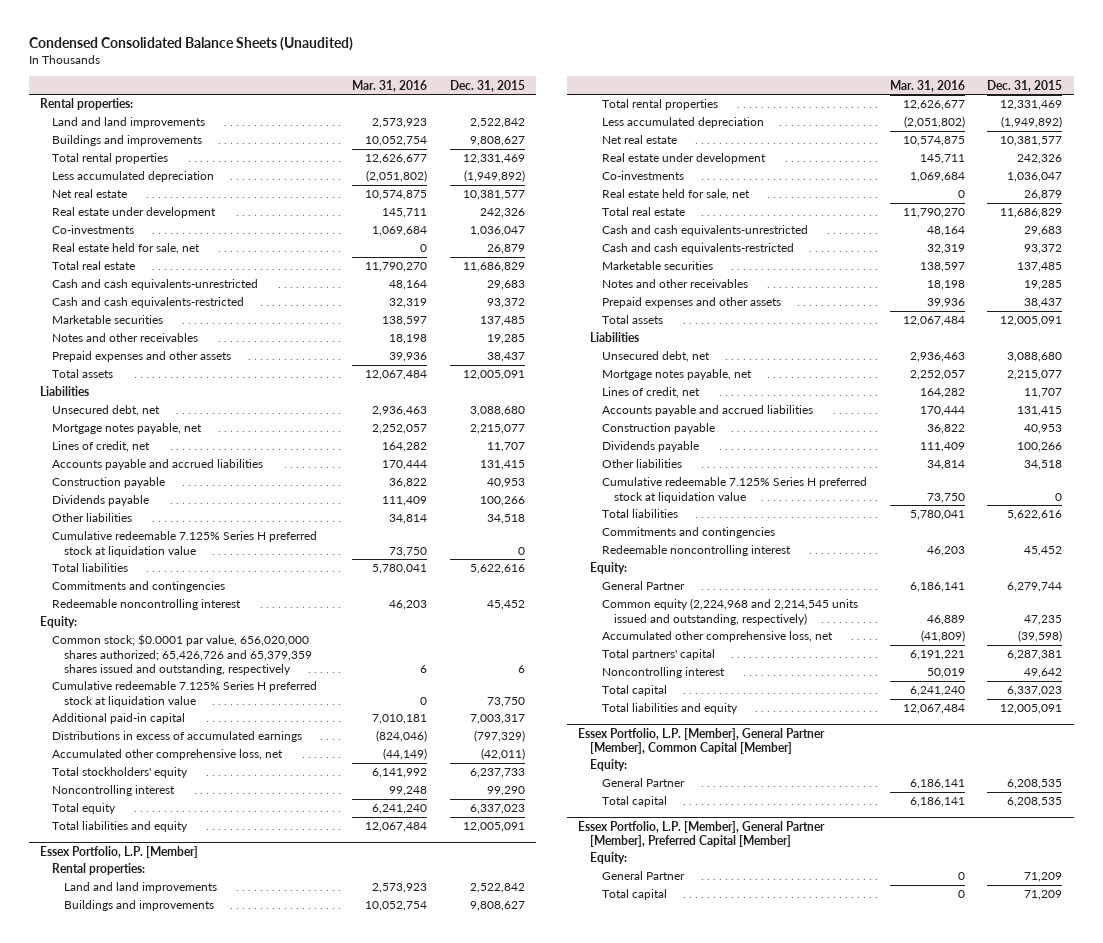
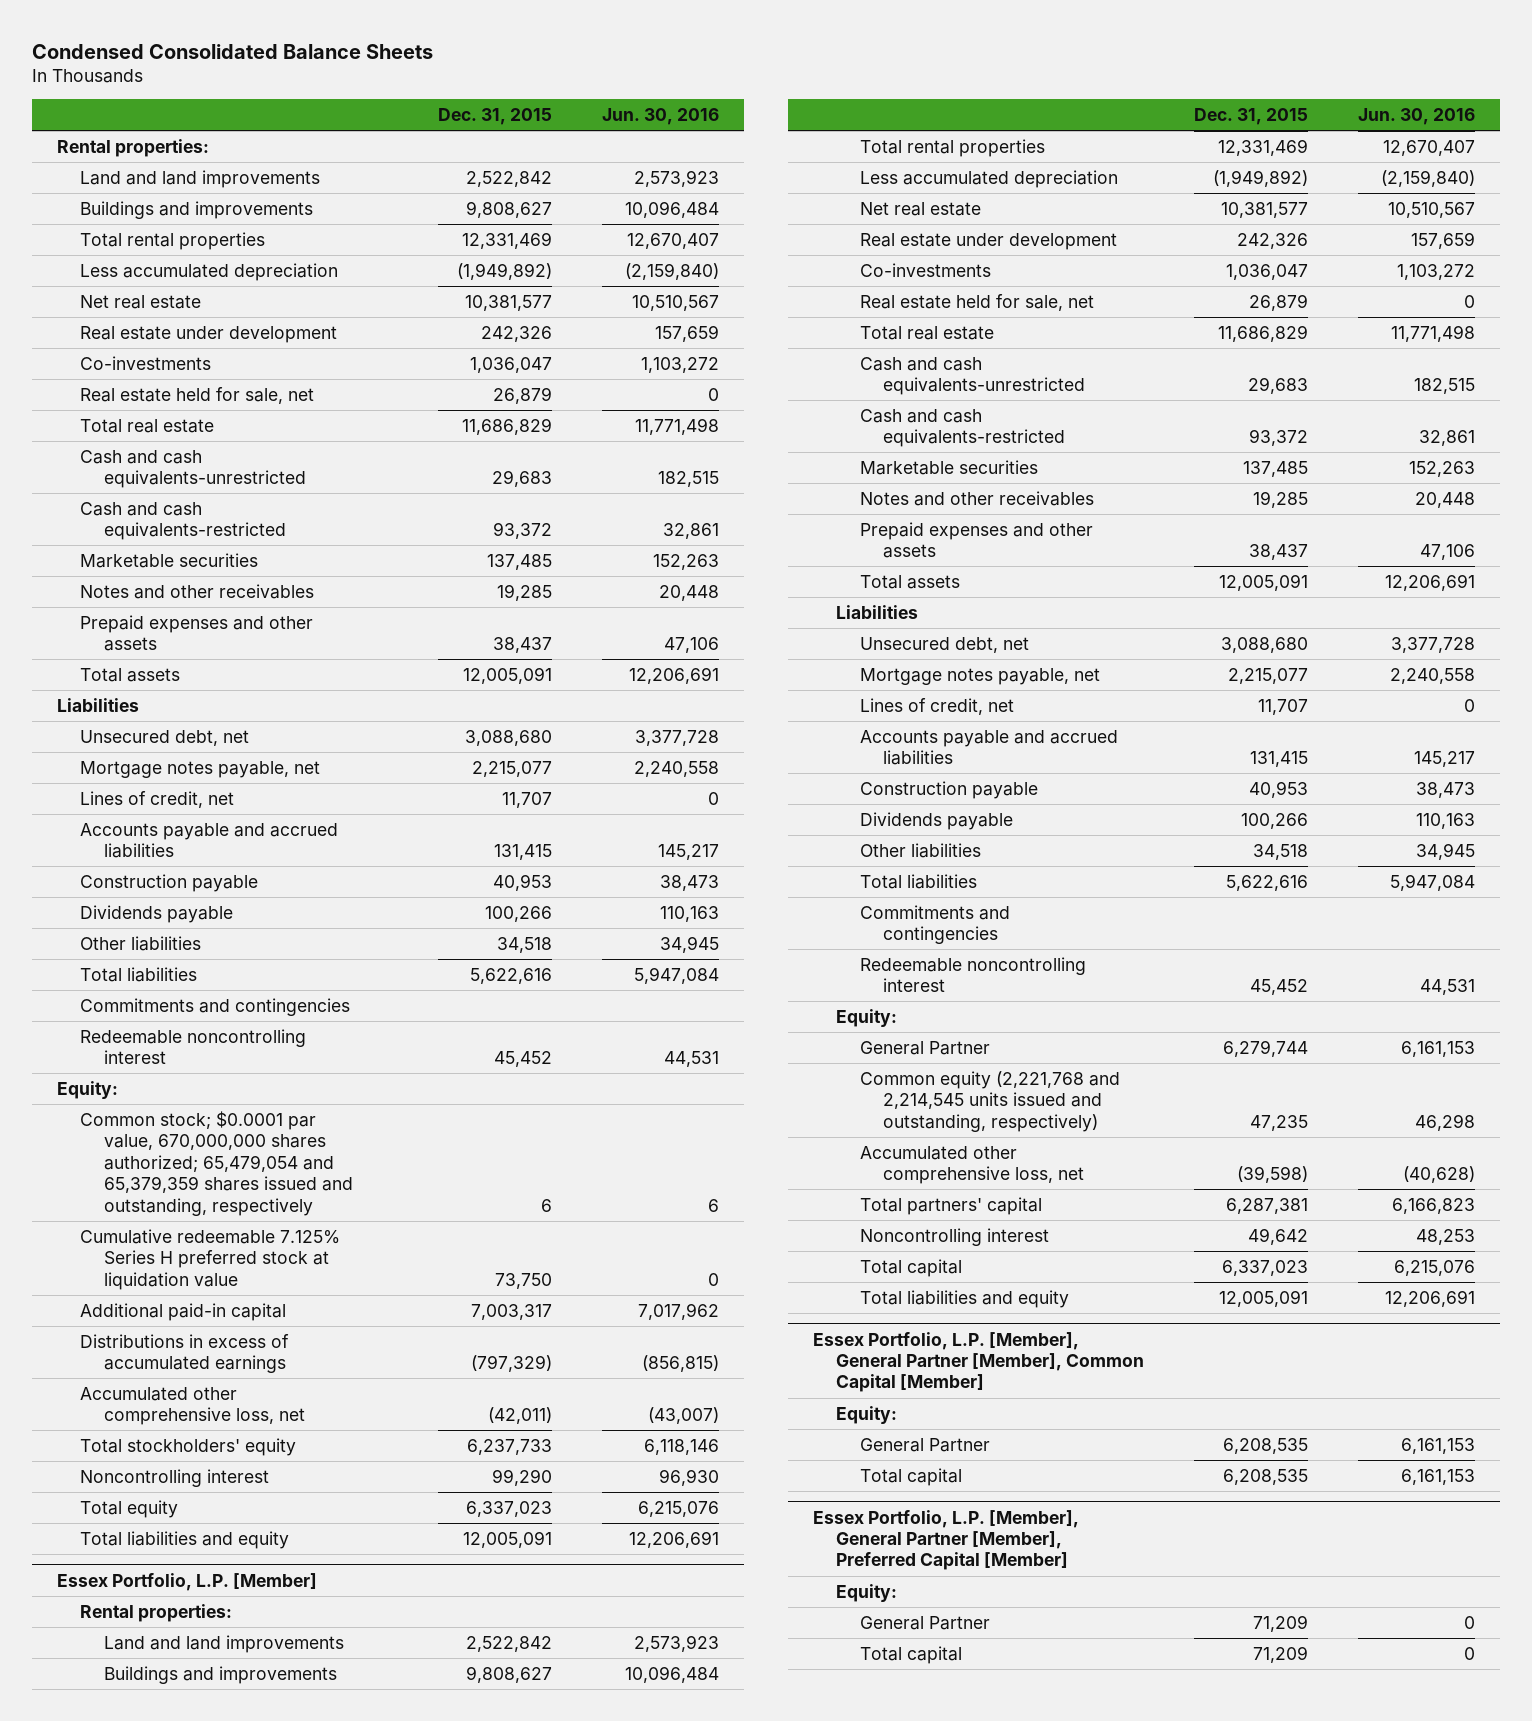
[29,36,354,51] Condensed Consolidated Balance Sheets (Unaudited) -> [31,43,433,59] Condensed Consolidated Balance Sheets
[352,79,428,92] Mar. 31, 2016 -> none
none -> [602,108,720,126] Jun. 30, 2016
[52,531,318,557] Cumulative redeemable 7.125% Series H preferred stock at liquidation value -> none
[52,634,313,675] Common stock; $0.0001 par value, 656,020,000 shares authorized; 65,426,726 and 65,379,359 shares issued and outstanding, respectively -> [80,1110,353,1216] Common stock; $0.0001 par value, 670,000,000 shares authorized; 65,479,054 and 65,379,359 shares issued and outstanding, respectively
[601,477,867,503] Cumulative redeemable 7.125% Series H preferred stock at liquidation value -> none
[601,598,858,625] Common equity (2,224,968 and 2,214,545 units issued and outstanding, respectively) -> [859,1070,1120,1132] Common equity (2,221,768 and 2,214,545 units issued and outstanding, respectively)

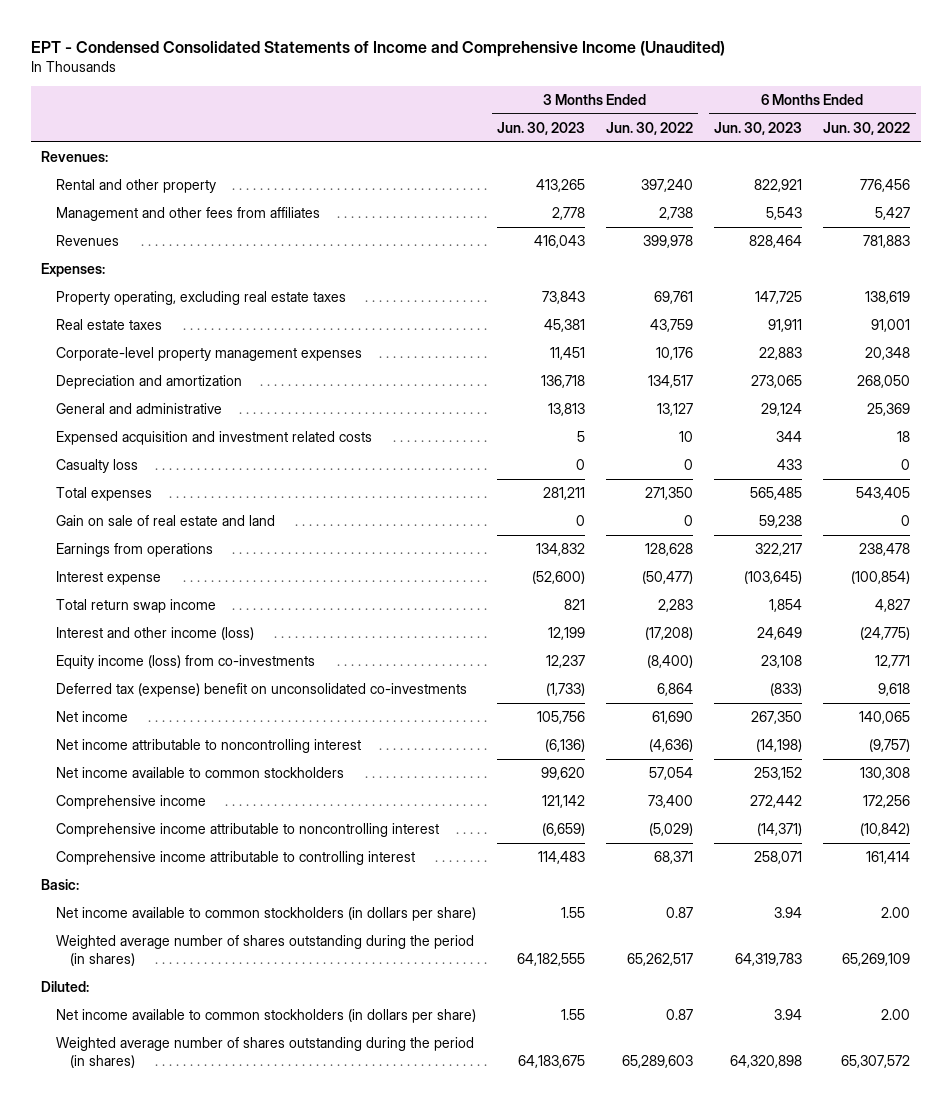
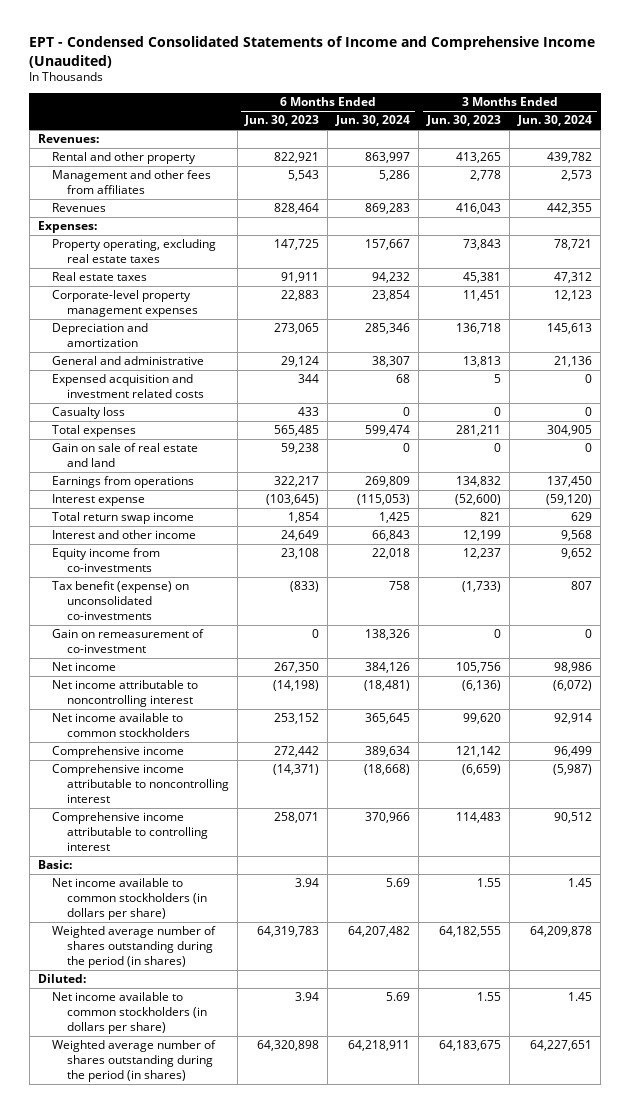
[606,121,694,135] Jun. 30, 2022 -> none
[823,121,911,135] Jun. 30, 2022 -> none
none -> [335,115,411,127] Jun. 30, 2024
none -> [517,115,593,127] Jun. 30, 2024
[55,627,254,641] Interest and other income (loss) -> [52,530,197,540] Interest and other income
[55,655,315,670] Equity income (loss) from co-investments -> [52,548,161,573] Equity income from co-investments
[55,683,467,698] Deferred tax (expense) benefit on unconsolidated co-investments -> [52,581,190,621] Tax benefit (expense) on unconsolidated co-investments
none -> [52,629,205,654] Gain on remeasurement of co-investment

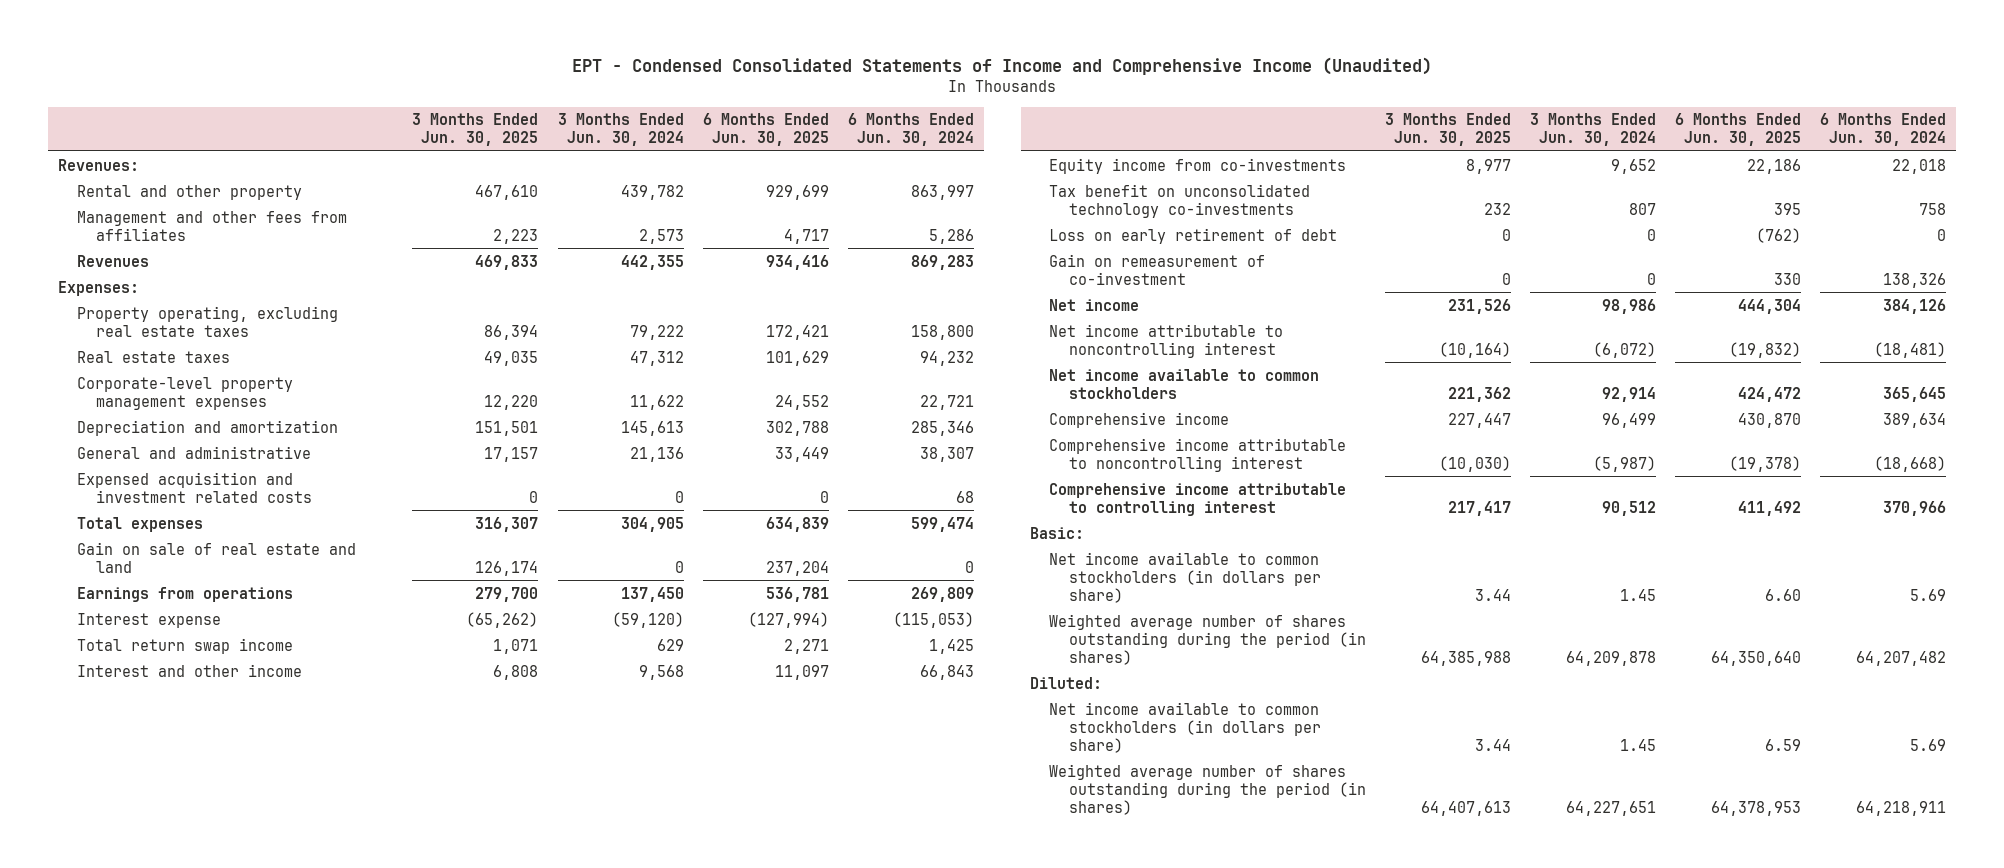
[244,115,320,127] Jun. 30, 2023 -> none
[426,115,502,127] Jun. 30, 2023 -> none
none -> [412,113,539,147] 3 Months Ended Jun. 30, 2025
none -> [702,113,829,147] 6 Months Ended Jun. 30, 2025
[365,239,411,251] 157,667 -> [910,324,974,340] 158,800
[554,239,593,251] 78,721 -> [629,324,684,340] 79,222
[372,290,411,302] 23,854 -> [919,394,974,410] 22,721
[554,290,593,302] 12,123 -> [629,394,684,410] 11,622
[52,407,126,420] Casualty loss -> none
[52,581,190,621] Tax benefit (expense) on unconsolidated co-investments -> [1049,183,1311,218] Tax benefit on unconsolidated technology co-investments
none -> [1049,227,1338,244] Loss on early retirement of debt

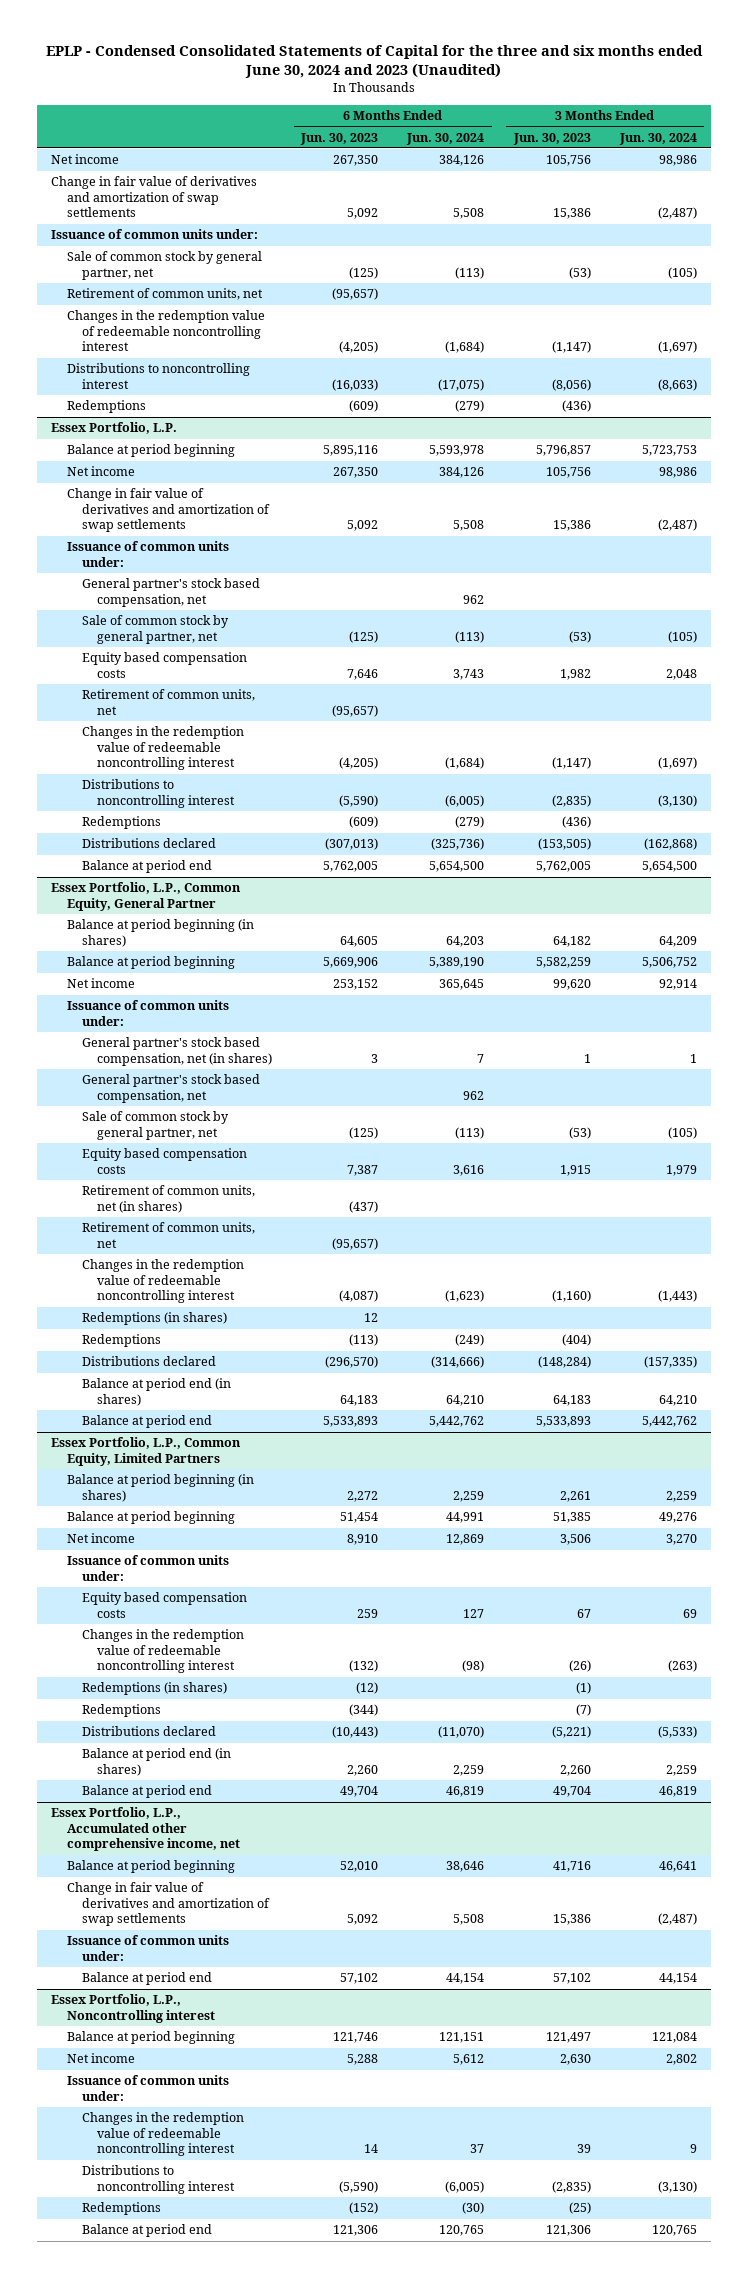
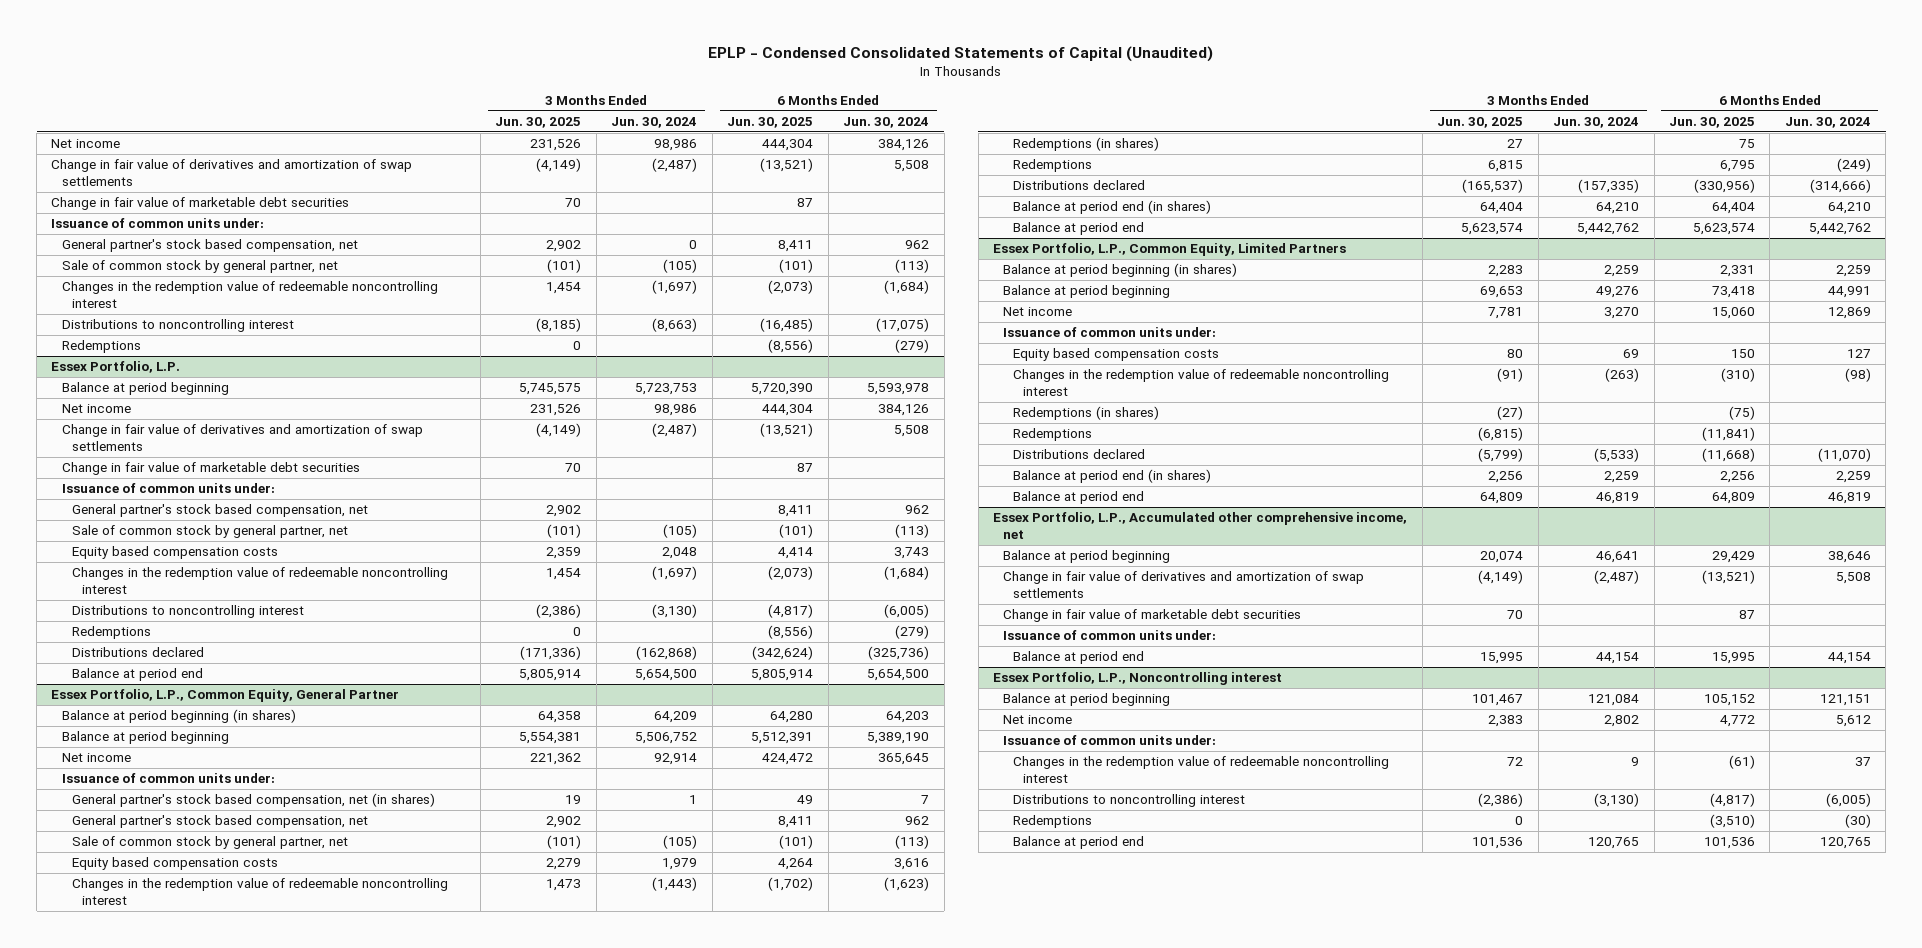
[45,44,703,79] EPLP - Condensed Consolidated Statements of Capital for the three and six months ended June 30, 2024 and 2023 (Unaudited) -> [708,45,1214,62] EPLP - Condensed Consolidated Statements of Capital (Unaudited)
[300,132,379,145] Jun. 30, 2023 -> none
[512,132,591,145] Jun. 30, 2023 -> none
none -> [495,116,582,128] Jun. 30, 2025
none -> [727,116,814,128] Jun. 30, 2025
none -> [51,197,350,211] Change in fair value of marketable debt securities
none -> [61,239,358,253] General partner's stock based compensation, net
[66,288,263,301] Retirement of common units, net -> none
none -> [61,462,360,476] Change in fair value of marketable debt securities
[81,689,255,715] Retirement of common units, net -> none
[81,1185,255,1213] Retirement of common units, net (in shares) -> none
[81,1222,255,1248] Retirement of common units, net -> none
none -> [1003,609,1302,623] Change in fair value of marketable debt securities

